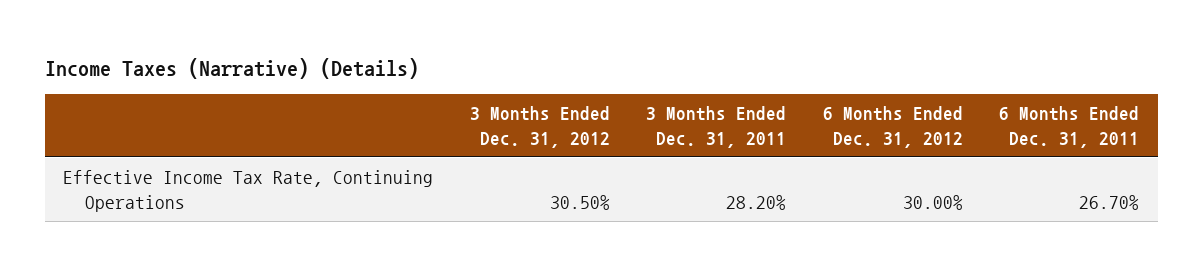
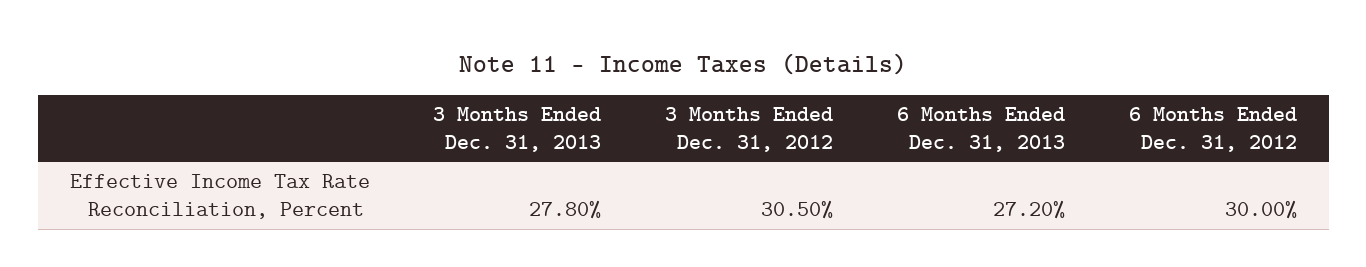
[45,57,420,79] Income Taxes (Narrative) (Details) -> [459,53,908,76] Note 11 - Income Taxes (Details)
[646,106,787,149] 3 Months Ended Dec. 31, 2011 -> none
[999,106,1140,149] 6 Months Ended Dec. 31, 2011 -> none
none -> [433,107,602,152] 3 Months Ended Dec. 31, 2013
none -> [897,107,1066,152] 6 Months Ended Dec. 31, 2013
[63,170,434,213] Effective Income Tax Rate, Continuing Operations -> [69,174,370,219] Effective Income Tax Rate Reconciliation, Percent

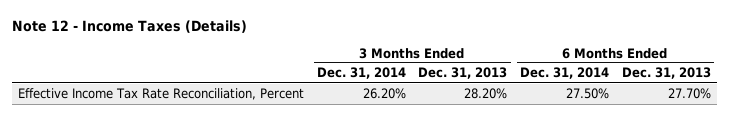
[459,53,908,76] Note 11 - Income Taxes (Details) -> [11,19,247,33] Note 12 - Income Taxes (Details)
[665,107,834,152] 3 Months Ended Dec. 31, 2012 -> none
[1128,107,1297,152] 6 Months Ended Dec. 31, 2012 -> none
none -> [316,67,406,80] Dec. 31, 2014
none -> [519,67,609,80] Dec. 31, 2014
[529,199,602,219] 27.80% -> [464,88,508,100] 28.20%
[993,199,1066,219] 27.20% -> [667,88,711,100] 27.70%

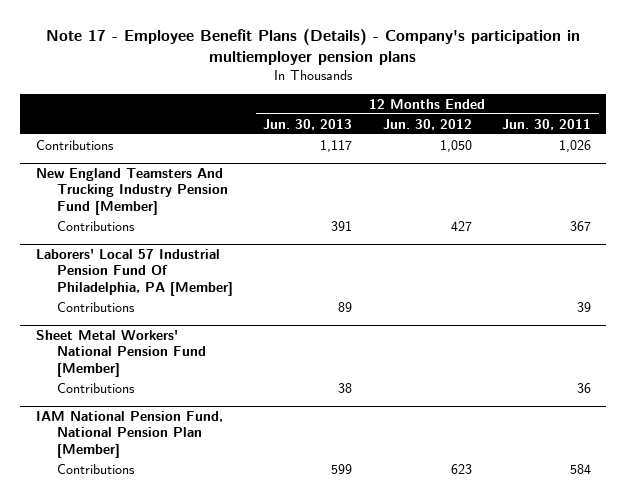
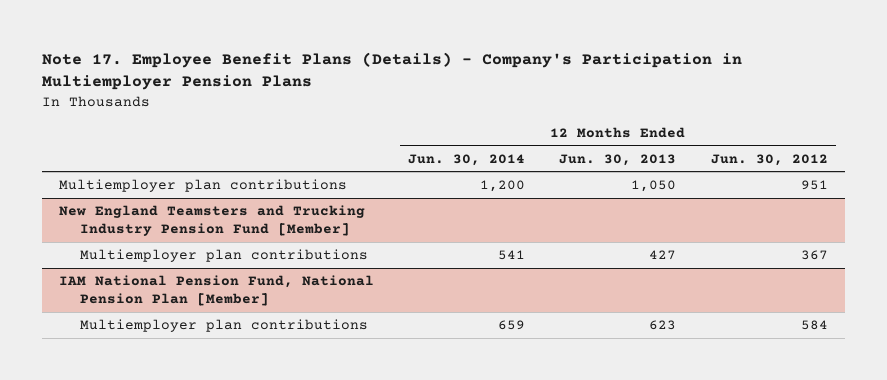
[46,29,581,66] Note 17 - Employee Benefit Plans (Details) - Company's participation in multiemployer pension plans -> [41,52,742,91] Note 17. Employee Benefit Plans (Details) - Company's Participation in Multiemployer Pension Plans
[502,118,592,130] Jun. 30, 2011 -> none
none -> [408,153,526,166] Jun. 30, 2014
[35,248,233,296] Laborers' Local 57 Industrial Pension Fund Of Philadelphia, PA [Member] -> none
[56,301,135,312] Contributions -> none
[35,329,206,377] Sheet Metal Workers' National Pension Fund [Member] -> none
[56,382,135,393] Contributions -> none
[35,139,114,150] Contributions -> [58,178,347,192] Multiemployer plan contributions
[320,139,353,152] 1,117 -> [631,179,677,192] 1,050
[439,139,472,152] 1,050 -> [800,179,828,190] 951
[35,167,228,215] New England Teamsters And Trucking Industry Pension Fund [Member] -> [58,204,365,237] New England Teamsters and Trucking Industry Pension Fund [Member]
[56,220,135,231] Contributions -> [80,248,369,262] Multiemployer plan contributions
[331,220,353,231] 391 -> [649,249,677,260] 427
[450,220,472,231] 427 -> [800,249,828,260] 367
[56,463,135,474] Contributions -> [80,318,369,332] Multiemployer plan contributions
[331,463,353,474] 599 -> [649,319,677,330] 623
[450,463,472,474] 623 -> [800,319,828,330] 584

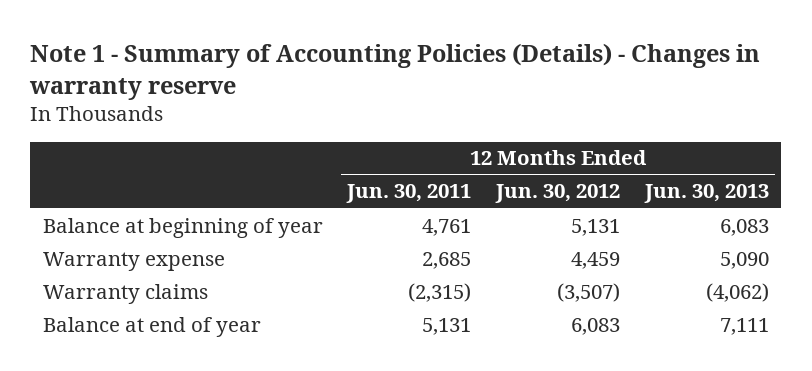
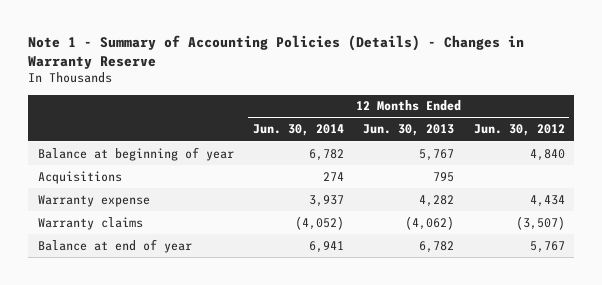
[29,43,761,100] Note 1 - Summary of Accounting Policies (Details) - Changes in warranty reserve -> [27,34,524,69] Note 1 - Summary of Accounting Policies (Details) - Changes in Warranty Reserve
[346,184,472,204] Jun. 30, 2011 -> none
none -> [252,124,344,137] Jun. 30, 2014
[571,218,621,236] 5,131 -> [529,148,565,161] 4,840
[719,218,769,236] 6,083 -> [419,148,455,161] 5,767
none -> [37,170,122,184] Acquisitions
[571,251,621,269] 4,459 -> [529,194,565,207] 4,434
[719,251,769,269] 5,090 -> [419,194,455,207] 4,282
[571,317,621,335] 6,083 -> [529,240,565,253] 5,767
[719,317,769,335] 7,111 -> [419,240,455,253] 6,782

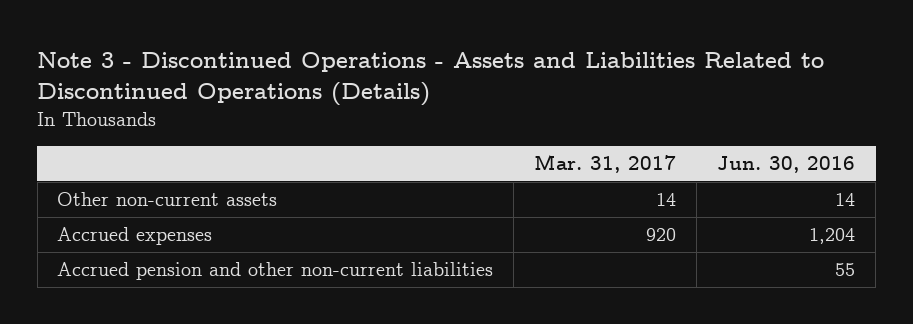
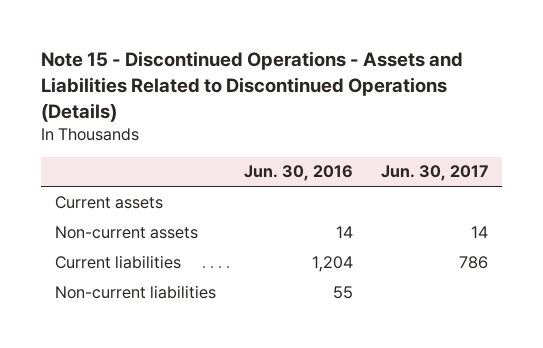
[37,51,825,106] Note 3 - Discontinued Operations - Assets and Liabilities Related to Discontinued Operations (Details) -> [40,51,463,122] Note 15 - Discontinued Operations - Assets and Liabilities Related to Discontinued Operations (Details)
[534,154,677,174] Mar. 31, 2017 -> none
none -> [381,165,489,182] Jun. 30, 2017
none -> [54,195,163,209] Current assets
[57,192,278,207] Other non-current assets -> [54,225,198,239] Non-current assets
[57,227,213,246] Accrued expenses -> [54,254,181,269] Current liabilities
[57,262,494,281] Accrued pension and other non-current liabilities -> [54,284,216,299] Non-current liabilities

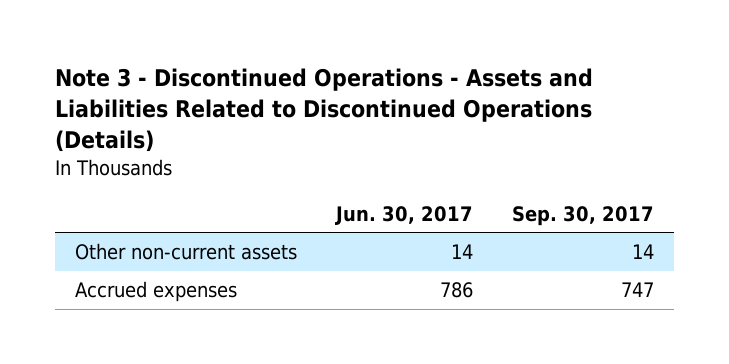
[40,51,463,122] Note 15 - Discontinued Operations - Assets and Liabilities Related to Discontinued Operations (Details) -> [55,68,594,152] Note 3 - Discontinued Operations - Assets and Liabilities Related to Discontinued Operations (Details)
[243,165,353,182] Jun. 30, 2016 -> none
none -> [512,205,655,226] Sep. 30, 2017
[54,195,163,209] Current assets -> none
[54,284,216,299] Non-current liabilities -> none
[54,225,198,239] Non-current assets -> [74,243,297,261] Other non-current assets
[54,254,181,269] Current liabilities -> [74,281,237,303] Accrued expenses

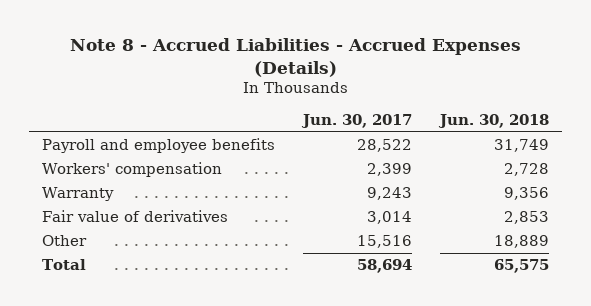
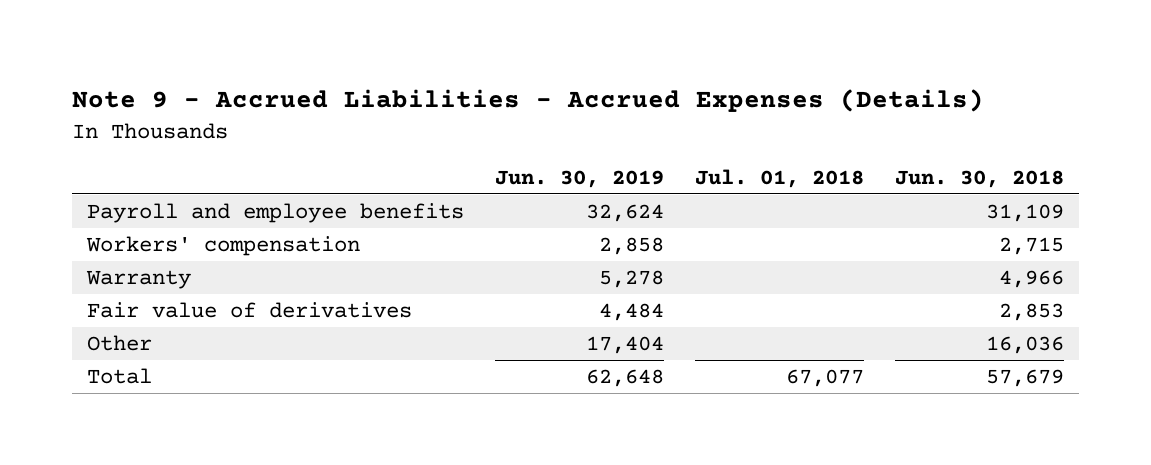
[69,38,521,77] Note 8 - Accrued Liabilities - Accrued Expenses (Details) -> [71,88,984,112] Note 9 - Accrued Liabilities - Accrued Expenses (Details)
[301,114,413,129] Jun. 30, 2017 -> none
none -> [494,169,664,188] Jun. 30, 2019
none -> [694,168,864,188] Jul. 01, 2018
[493,139,549,153] 31,749 -> [985,204,1064,223] 31,109
[503,163,549,177] 2,728 -> [998,237,1064,256] 2,715
[503,187,549,201] 9,356 -> [998,270,1064,289] 4,966
[493,235,549,249] 18,889 -> [985,336,1064,355] 16,036
[493,259,549,274] 65,575 -> [985,369,1064,388] 57,679

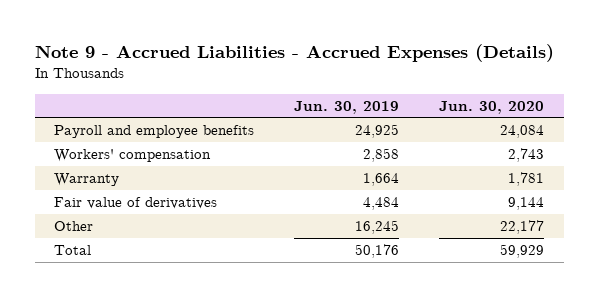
[694,168,864,188] Jul. 01, 2018 -> none
[894,169,1064,188] Jun. 30, 2018 -> none
none -> [438,100,544,114] Jun. 30, 2020
[585,204,664,223] 32,624 -> [355,124,400,139] 24,925
[598,270,664,289] 5,278 -> [363,173,400,187] 1,664
[585,336,664,355] 17,404 -> [355,220,400,235] 16,245
[585,369,664,388] 62,648 -> [355,244,400,259] 50,176

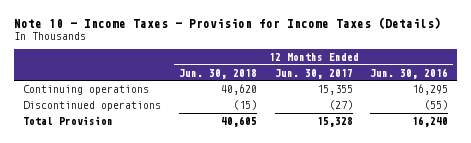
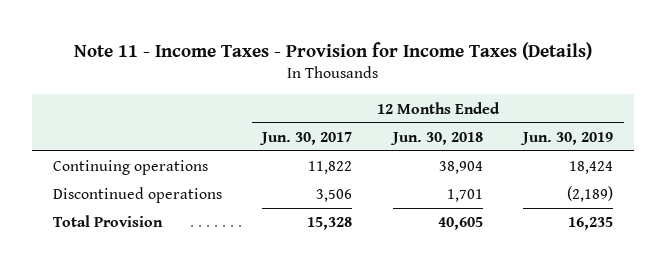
[14,16,442,29] Note 10 - Income Taxes - Provision for Income Taxes (Details) -> [74,41,593,60] Note 11 - Income Taxes - Provision for Income Taxes (Details)
[370,67,449,79] Jun. 30, 2016 -> none
none -> [520,131,614,145] Jun. 30, 2019
[220,83,257,95] 40,620 -> [438,161,483,175] 38,904
[316,84,353,95] 15,355 -> [308,161,353,175] 11,822
[232,99,257,110] (15) -> [446,189,483,203] 1,701
[328,99,353,110] (27) -> [316,189,353,203] 3,506

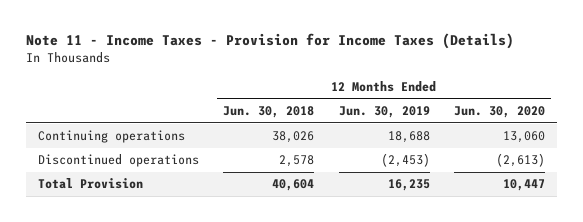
[259,131,353,145] Jun. 30, 2017 -> none
none -> [453,105,545,118] Jun. 30, 2020
[438,161,483,175] 38,904 -> [272,131,315,144] 38,026
[569,161,614,175] 18,424 -> [387,131,430,144] 18,688
[446,189,483,203] 1,701 -> [279,155,315,168] 2,578
[567,186,614,203] (2,189) -> [380,153,430,168] (2,453)
[437,217,483,231] 40,605 -> [272,179,315,192] 40,604

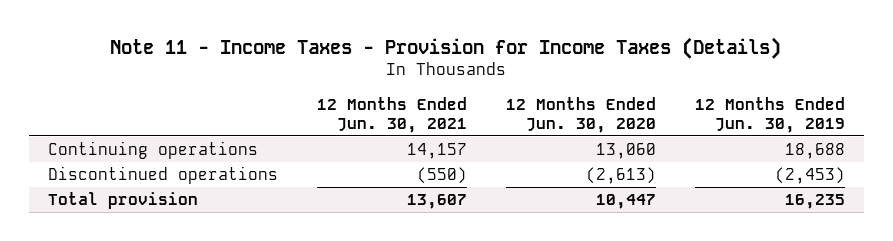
[223,105,315,118] Jun. 30, 2018 -> none
none -> [316,96,467,133] 12 Months Ended Jun. 30, 2021
[38,178,144,190] Total Provision -> [47,192,198,210] Total provision

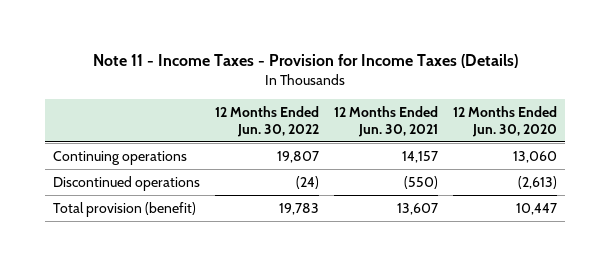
[694,96,845,133] 12 Months Ended Jun. 30, 2019 -> none
none -> [214,105,319,137] 12 Months Ended Jun. 30, 2022
[47,192,198,210] Total provision -> [52,201,196,217] Total provision (benefit)

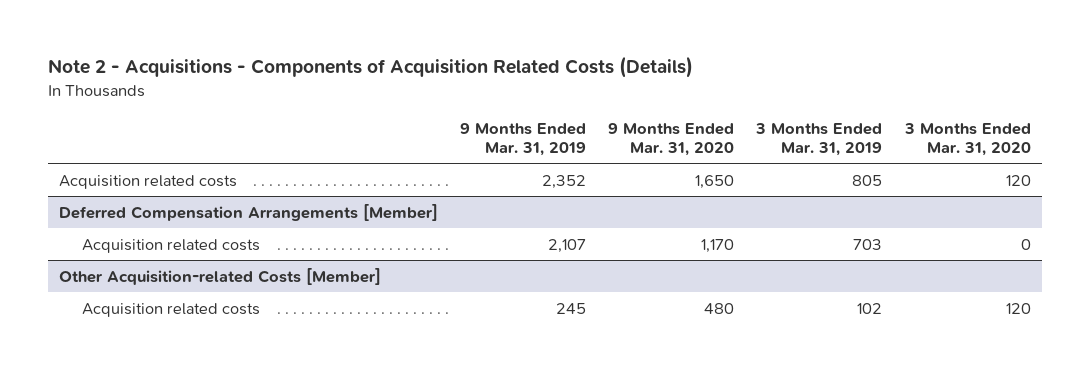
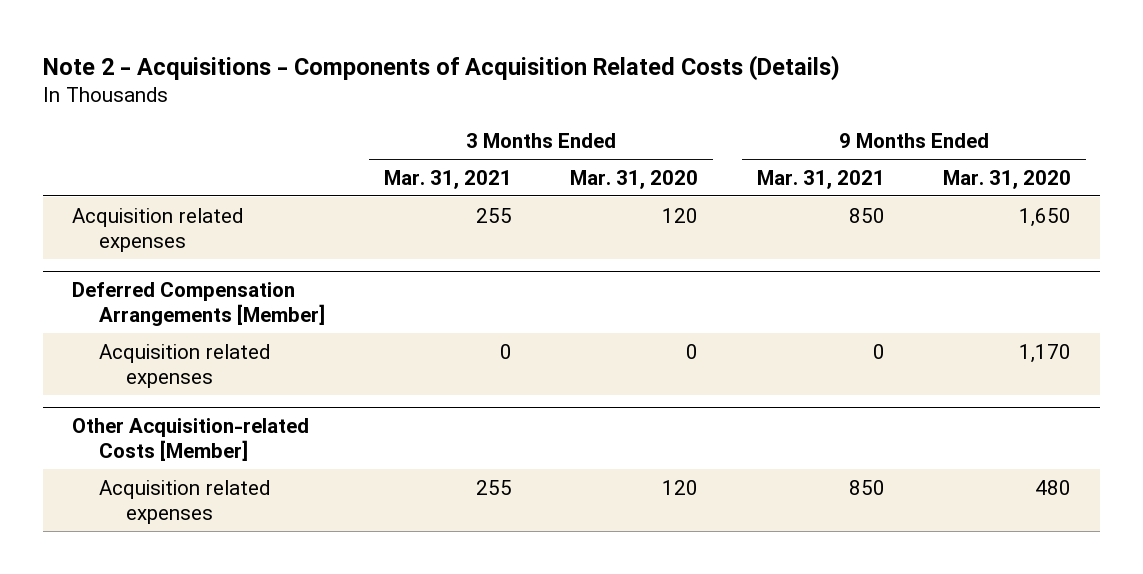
[460,122,587,156] 9 Months Ended Mar. 31, 2019 -> none
[755,122,883,156] 3 Months Ended Mar. 31, 2019 -> none
none -> [383,169,512,189] Mar. 31, 2021
none -> [756,169,885,189] Mar. 31, 2021
[59,174,238,189] Acquisition related costs -> [72,207,244,252] Acquisition related expenses
[81,238,260,253] Acquisition related costs -> [99,343,271,388] Acquisition related expenses
[81,302,260,317] Acquisition related costs -> [99,479,271,524] Acquisition related expenses

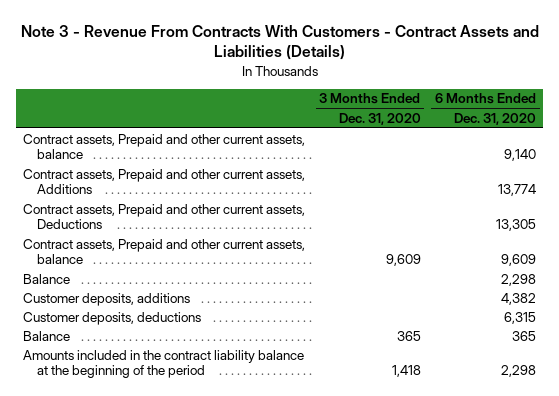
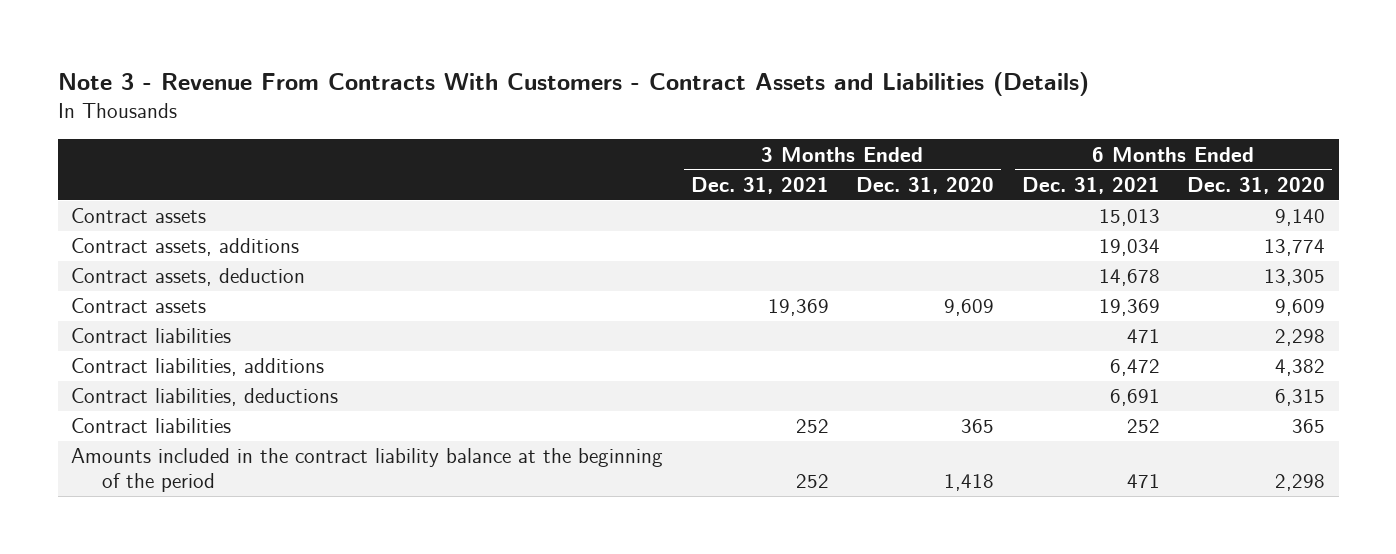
none -> [690,177,829,195] Dec. 31, 2021
none -> [1021,177,1160,195] Dec. 31, 2021
[23,133,306,160] Contract assets, Prepaid and other current assets, balance -> [71,208,207,224] Contract assets
[23,168,306,195] Contract assets, Prepaid and other current assets, Additions -> [71,238,300,257] Contract assets, additions
[23,203,306,230] Contract assets, Prepaid and other current assets, Deductions -> [71,268,306,287] Contract assets, deduction
[23,238,306,265] Contract assets, Prepaid and other current assets, balance -> [71,298,207,314] Contract assets
[23,273,71,284] Balance -> [71,328,232,344] Contract liabilities
[23,292,191,306] Customer deposits, additions -> [71,358,325,377] Contract liabilities, additions
[23,311,202,325] Customer deposits, deductions -> [71,388,339,407] Contract liabilities, deductions
[23,330,71,341] Balance -> [71,418,232,434] Contract liabilities

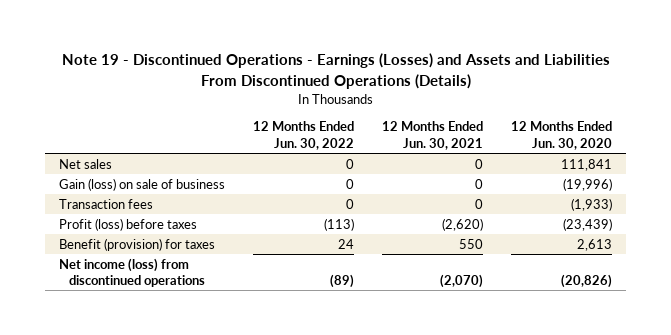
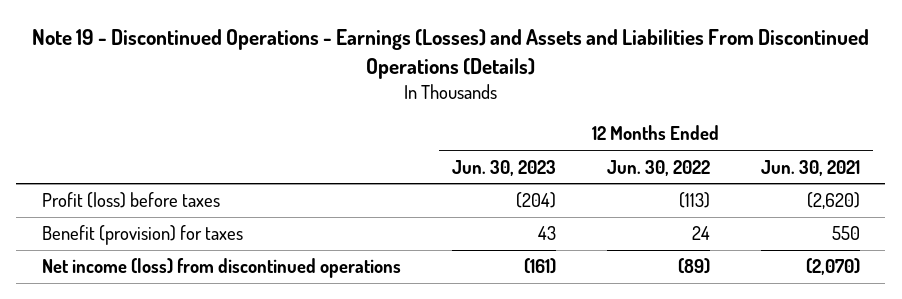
[511,121,613,150] 12 Months Ended Jun. 30, 2020 -> none
none -> [451,159,556,176] Jun. 30, 2023
[58,158,112,169] Net sales -> none
[58,177,225,191] Gain (loss) on sale of business -> none
[58,198,153,209] Transaction fees -> none

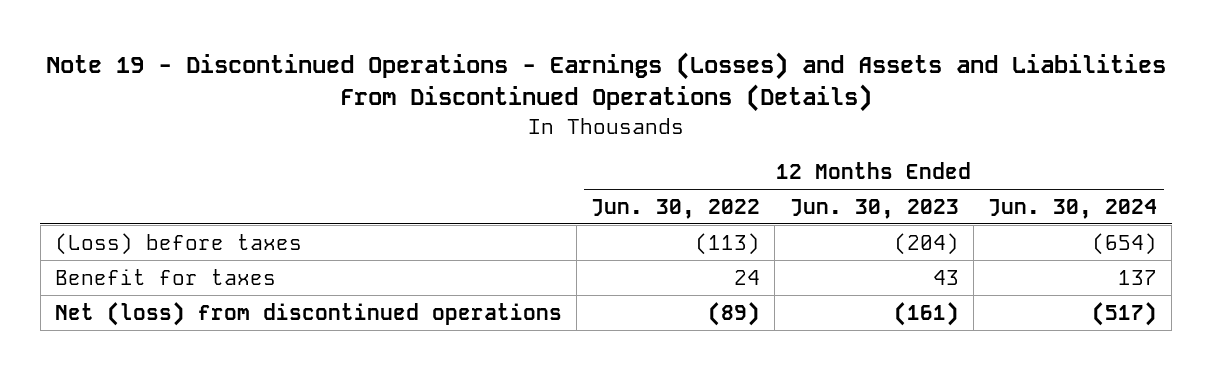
[760,159,860,176] Jun. 30, 2021 -> none
none -> [987,198,1157,219] Jun. 30, 2024
[41,192,220,209] Profit (loss) before taxes -> [54,232,302,255] (Loss) before taxes
[41,225,243,246] Benefit (provision) for taxes -> [54,268,276,285] Benefit for taxes
[41,258,401,279] Net income (loss) from discontinued operations -> [54,301,562,326] Net (loss) from discontinued operations

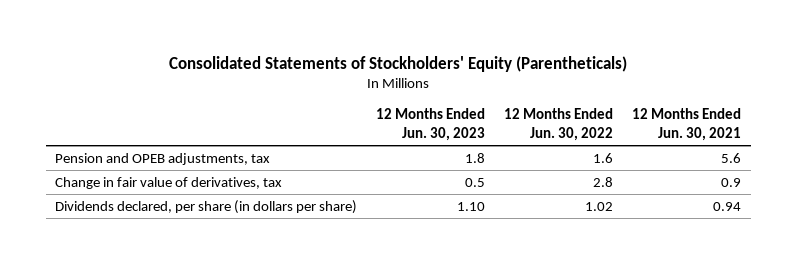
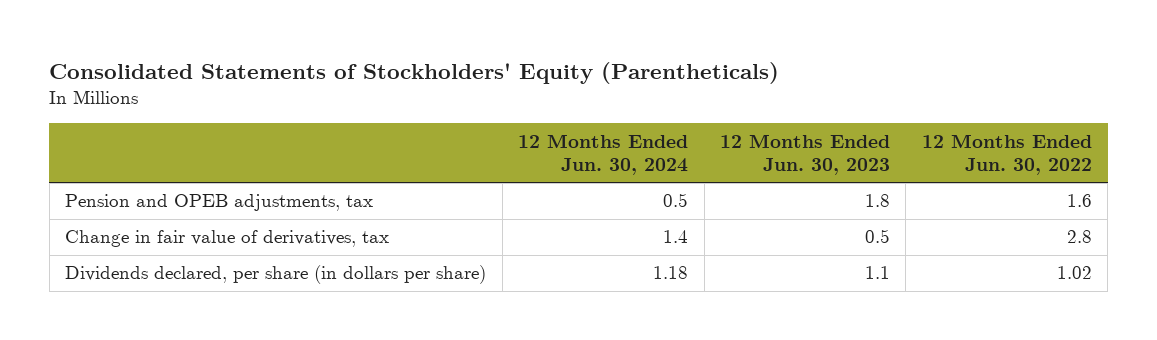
[632,108,742,142] 12 Months Ended Jun. 30, 2021 -> none
none -> [518,133,689,176] 12 Months Ended Jun. 30, 2024
[457,201,486,211] 1.10 -> [864,266,890,280] 1.1

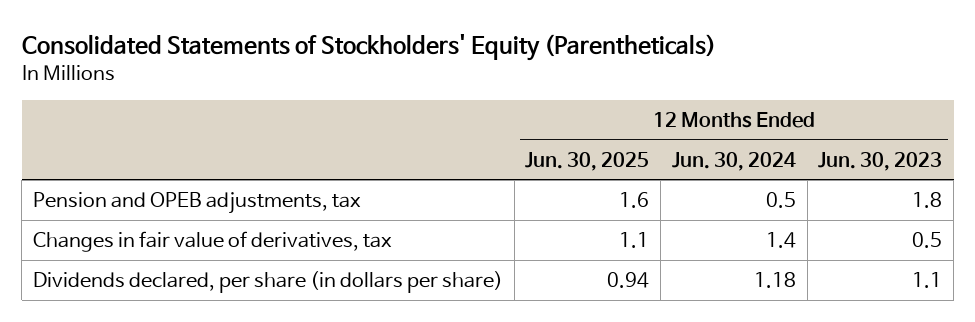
[921,133,1092,176] 12 Months Ended Jun. 30, 2022 -> none
none -> [525,151,650,171] Jun. 30, 2025
[65,230,390,248] Change in fair value of derivatives, tax -> [33,231,393,253] Changes in fair value of derivatives, tax

